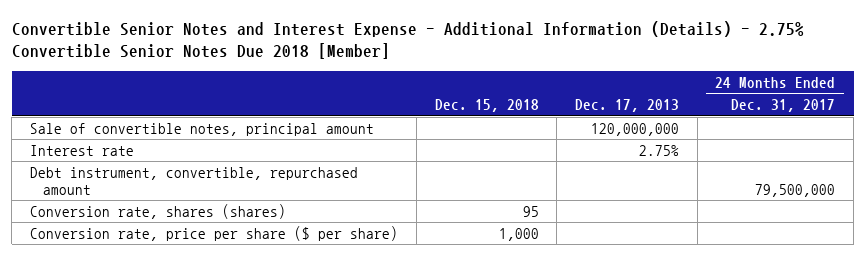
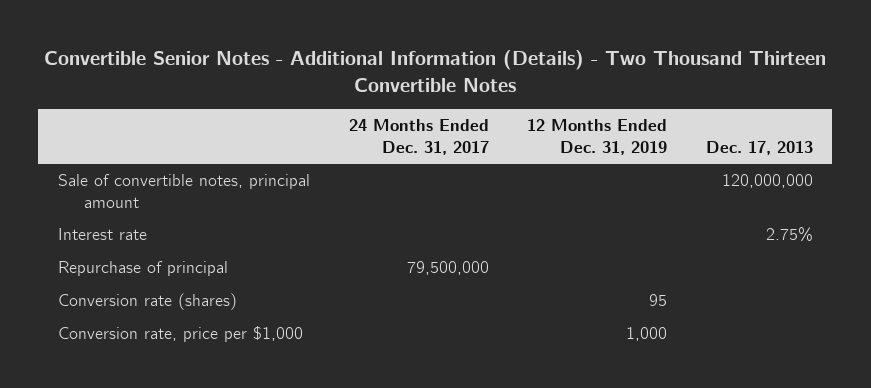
[11,21,804,60] Convertible Senior Notes and Interest Expense - Additional Information (Details) - 2.75% Convertible Senior Notes Due 2018 [Member] -> [44,50,827,92] Convertible Senior Notes - Additional Information (Details) - Two Thousand Thirteen Convertible Notes
[434,99,539,113] Dec. 15, 2018 -> none
none -> [527,119,668,155] 12 Months Ended Dec. 31, 2019
[30,166,359,195] Debt instrument, convertible, repurchased amount -> [57,261,228,277] Repurchase of principal
[30,203,287,219] Conversion rate, shares (shares) -> [57,293,237,311] Conversion rate (shares)
[30,225,399,241] Conversion rate, price per share ($ per share) -> [57,326,303,343] Conversion rate, price per $1,000

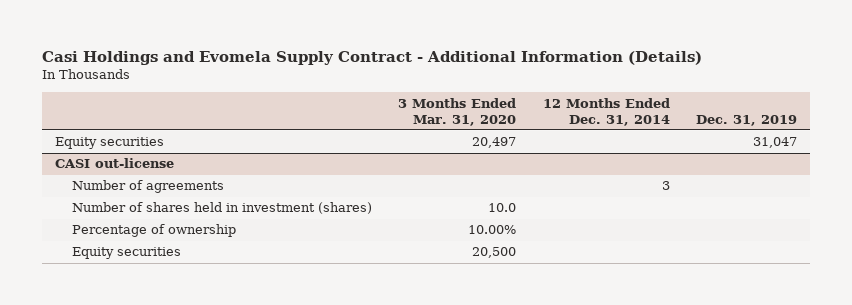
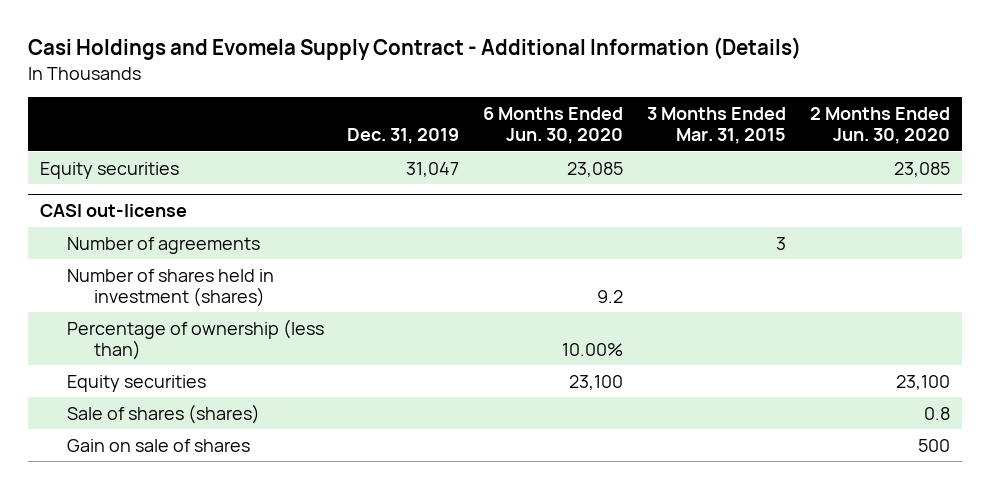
[398,97,517,126] 3 Months Ended Mar. 31, 2020 -> none
[542,97,670,126] 12 Months Ended Dec. 31, 2014 -> none
none -> [483,106,624,145] 6 Months Ended Jun. 30, 2020
none -> [647,106,787,145] 3 Months Ended Mar. 31, 2015
none -> [809,106,950,145] 2 Months Ended Jun. 30, 2020
[71,224,236,238] Percentage of ownership -> [66,318,324,360] Percentage of ownership (less than)
none -> [66,403,260,424] Sale of shares (shares)
none -> [66,438,250,452] Gain on sale of shares

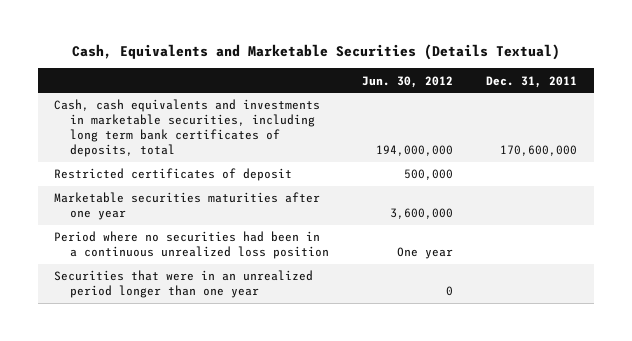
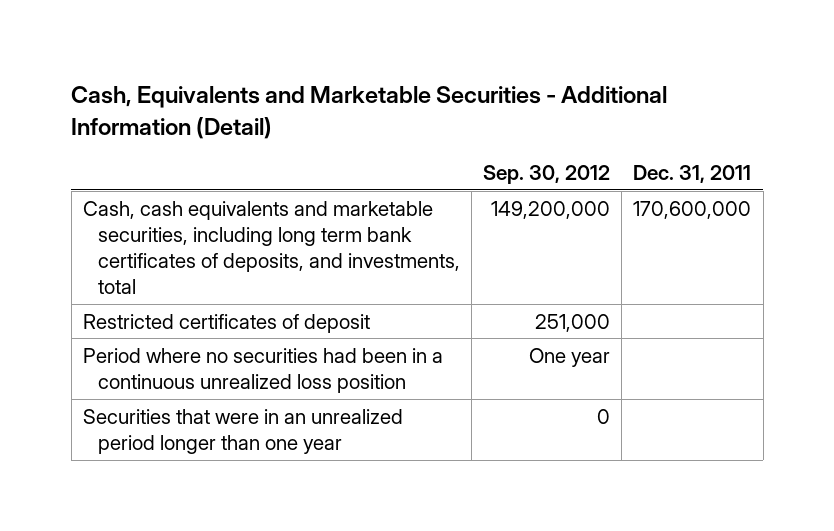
[71,44,560,61] Cash, Equivalents and Marketable Securities (Details Textual) -> [71,85,668,139] Cash, Equivalents and Marketable Securities - Additional Information (Detail)
[362,75,454,88] Jun. 30, 2012 -> none
none -> [482,164,610,184] Sep. 30, 2012
[54,99,321,158] Cash, cash equivalents and investments in marketable securities, including long term bank certificates of deposits, total -> [82,200,460,295] Cash, cash equivalents and marketable securities, including long term bank certificates of deposits, and investments, total
[54,192,321,221] Marketable securities maturities after one year -> none

